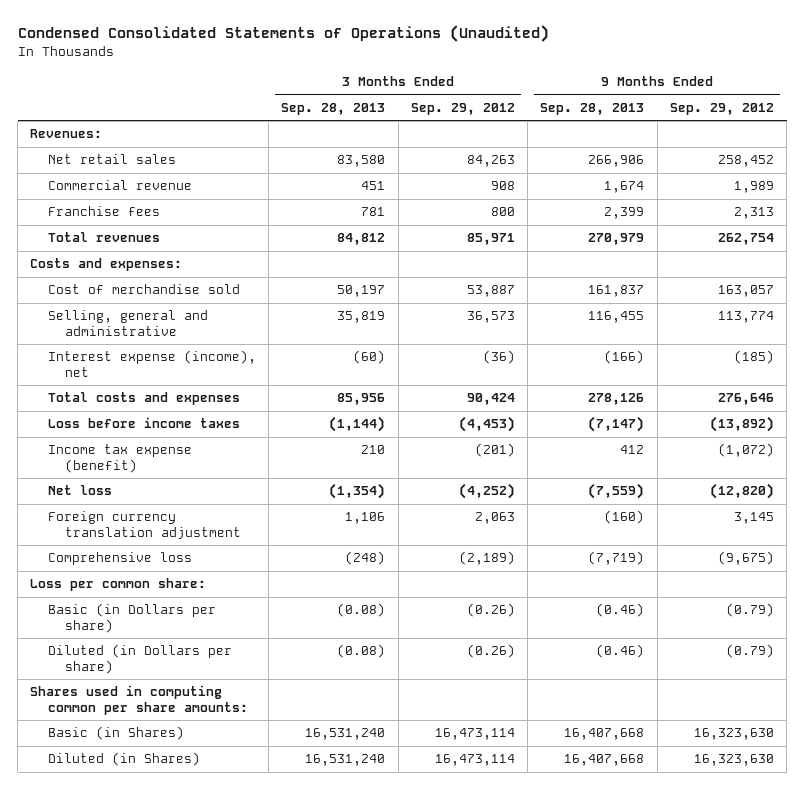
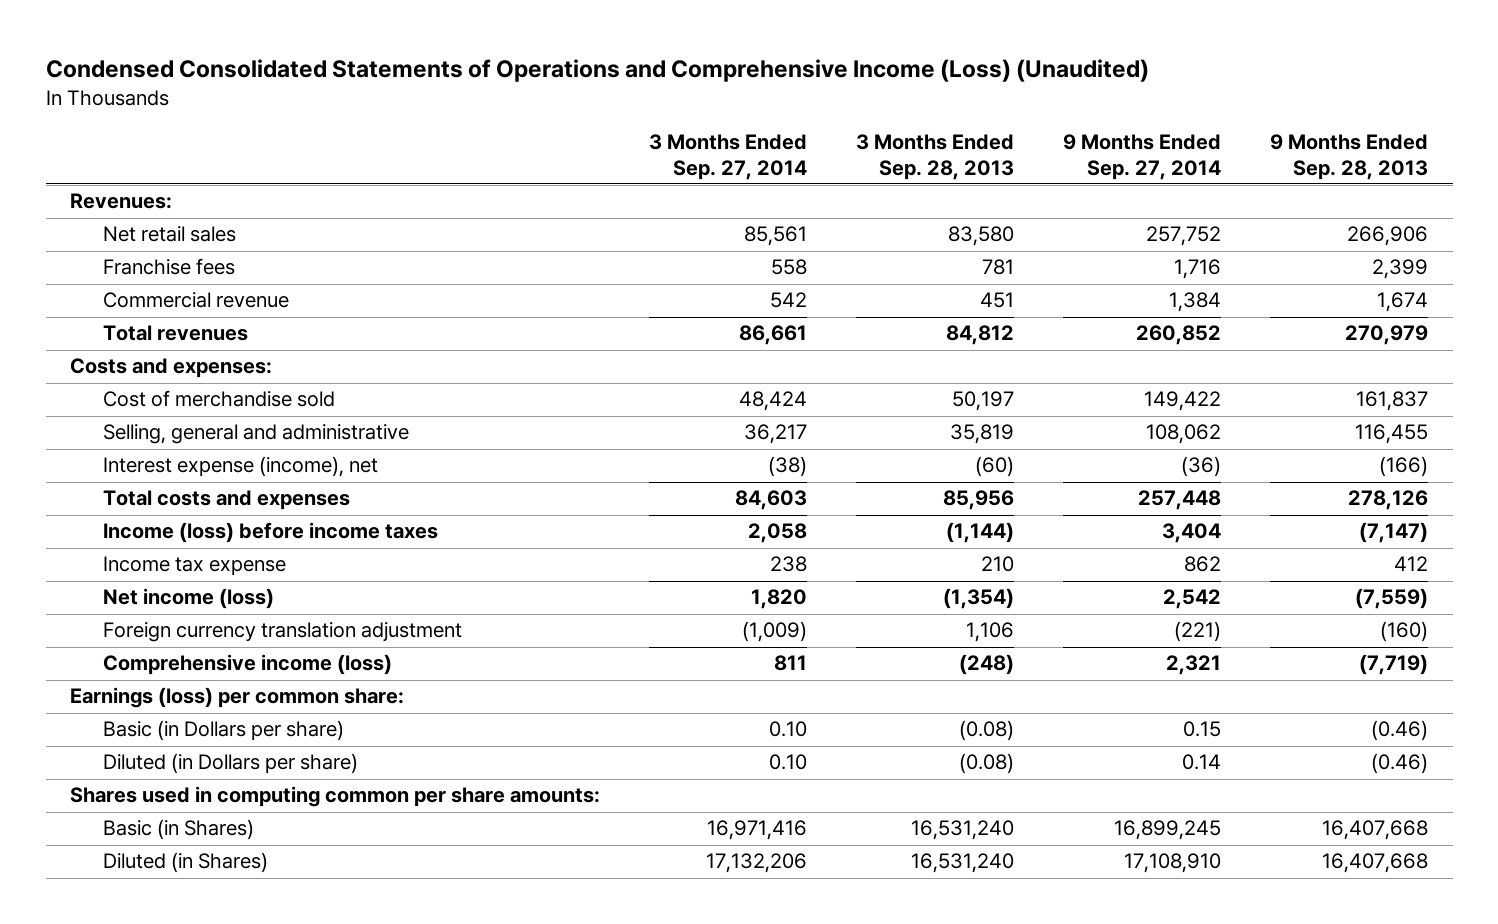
[17,24,549,42] Condensed Consolidated Statements of Operations (Unaudited) -> [45,59,1149,83] Condensed Consolidated Statements of Operations and Comprehensive Income (Loss) (Unaudited)
[410,103,515,116] Sep. 29, 2012 -> none
[669,103,774,116] Sep. 29, 2012 -> none
none -> [649,133,808,180] 3 Months Ended Sep. 27, 2014
none -> [1063,133,1222,180] 9 Months Ended Sep. 27, 2014
[47,180,192,191] Commercial revenue -> [102,292,289,309] Commercial revenue
[47,417,240,429] Loss before income taxes -> [102,522,438,544] Income (loss) before income taxes
[47,444,192,473] Income tax expense (benefit) -> [102,556,286,577] Income tax expense
[47,485,112,496] Net loss -> [102,588,274,610] Net income (loss)
[47,552,192,566] Comprehensive loss -> [102,654,392,676] Comprehensive income (loss)
[30,578,207,592] Loss per common share: -> [70,687,405,709] Earnings (loss) per common share:

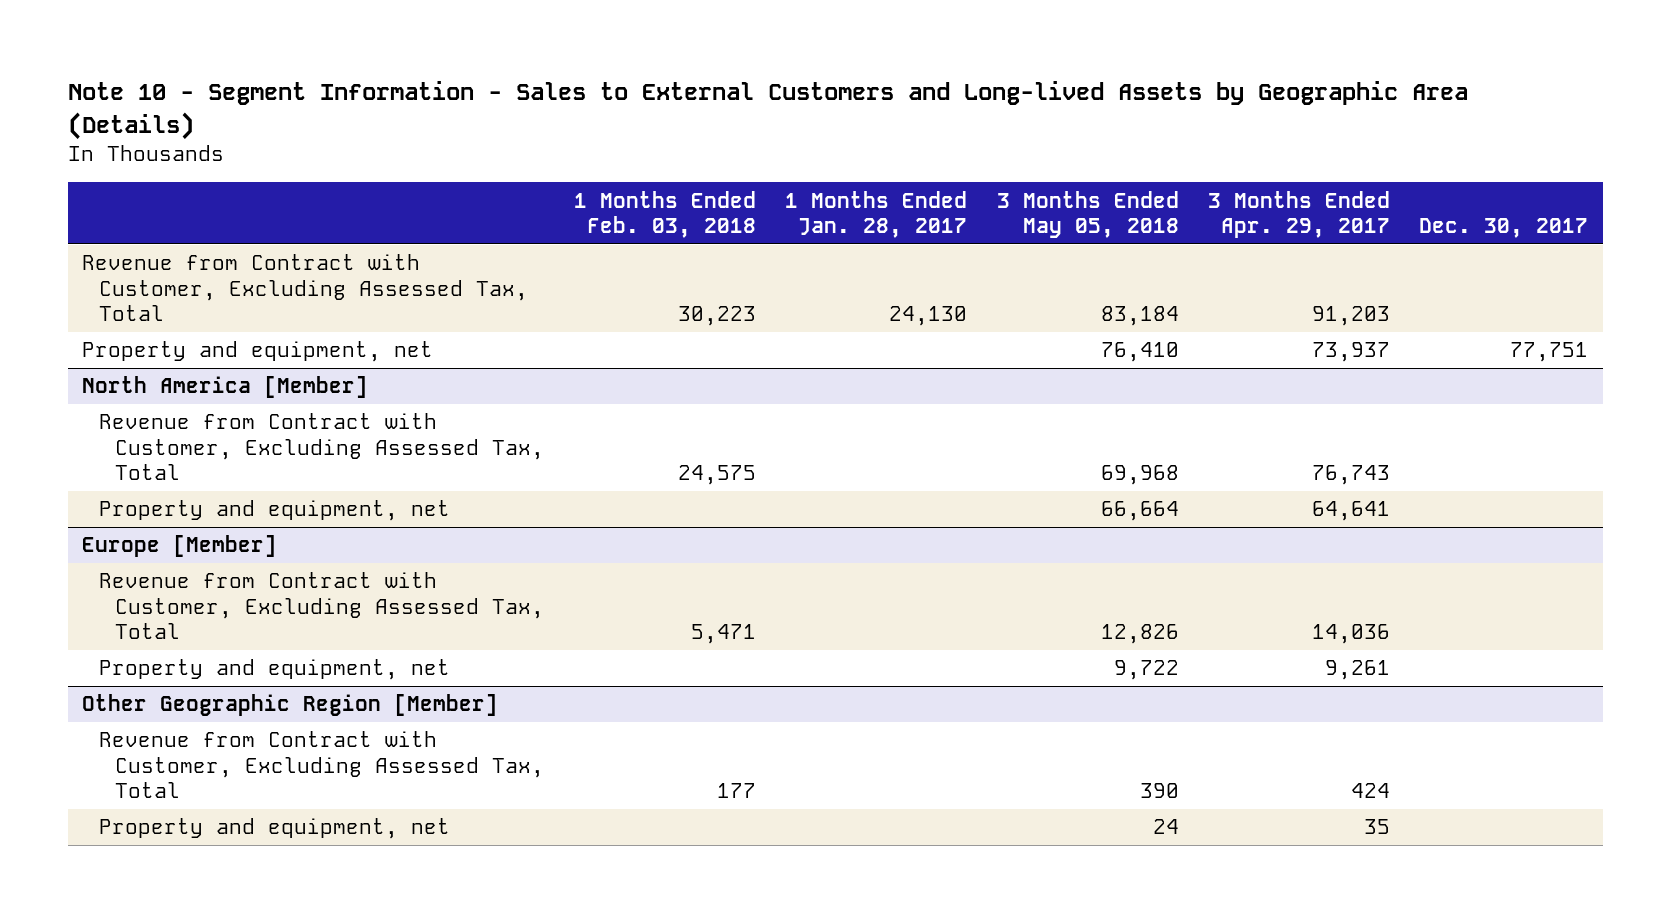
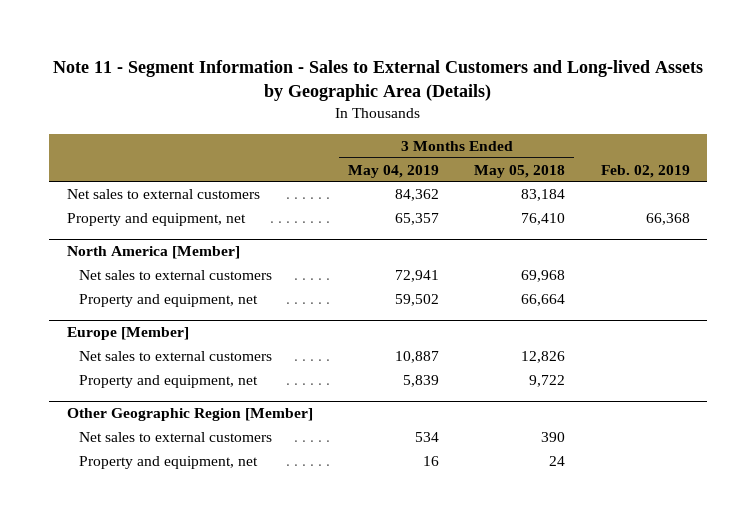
[67,81,1468,141] Note 10 - Segment Information - Sales to External Customers and Long-lived Assets by Geographic Area (Details) -> [53,60,704,102] Note 11 - Segment Information - Sales to External Customers and Long-lived Assets by Geographic Area (Details)
[573,190,756,239] 1 Months Ended Feb. 03, 2018 -> none
[785,190,968,239] 1 Months Ended Jan. 28, 2017 -> none
[1207,190,1390,239] 3 Months Ended Apr. 29, 2017 -> none
[1419,218,1589,239] Dec. 30, 2017 -> none
none -> [348,164,440,178] May 04, 2019
none -> [600,164,690,178] Feb. 02, 2019
[82,254,528,322] Revenue from Contract with Customer, Excluding Assessed Tax, Total -> [66,188,260,199] Net sales to external customers
[98,413,545,481] Revenue from Contract with Customer, Excluding Assessed Tax, Total -> [79,269,273,280] Net sales to external customers
[98,572,545,640] Revenue from Contract with Customer, Excluding Assessed Tax, Total -> [79,350,273,361] Net sales to external customers
[98,731,545,799] Revenue from Contract with Customer, Excluding Assessed Tax, Total -> [79,431,273,442] Net sales to external customers

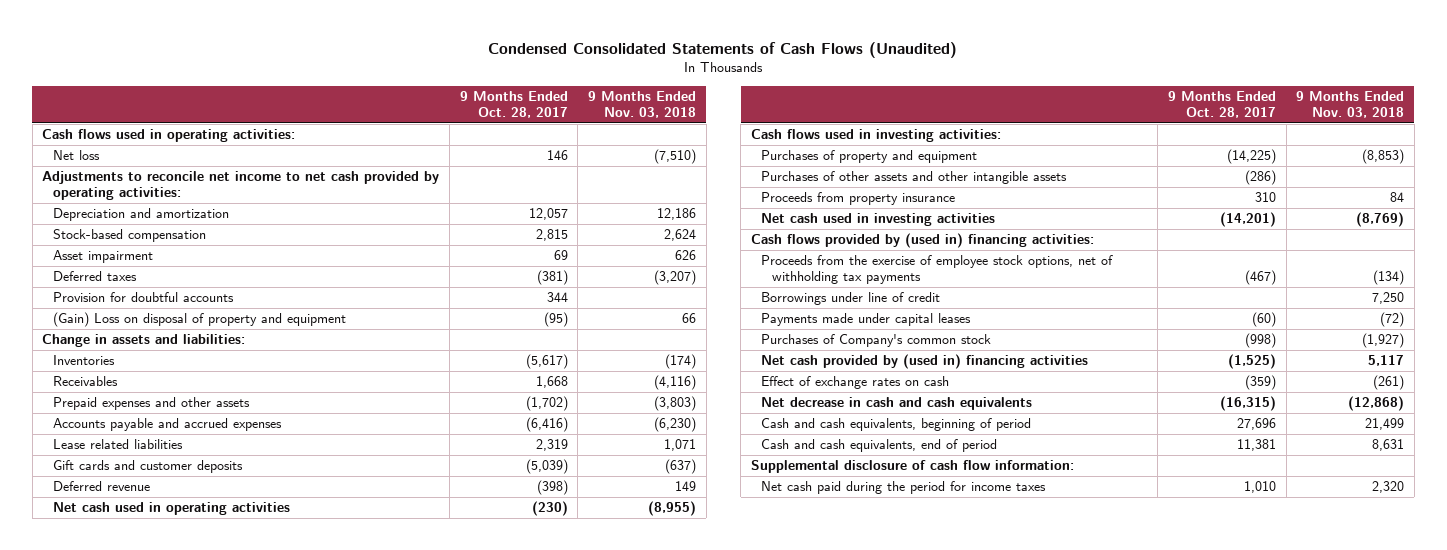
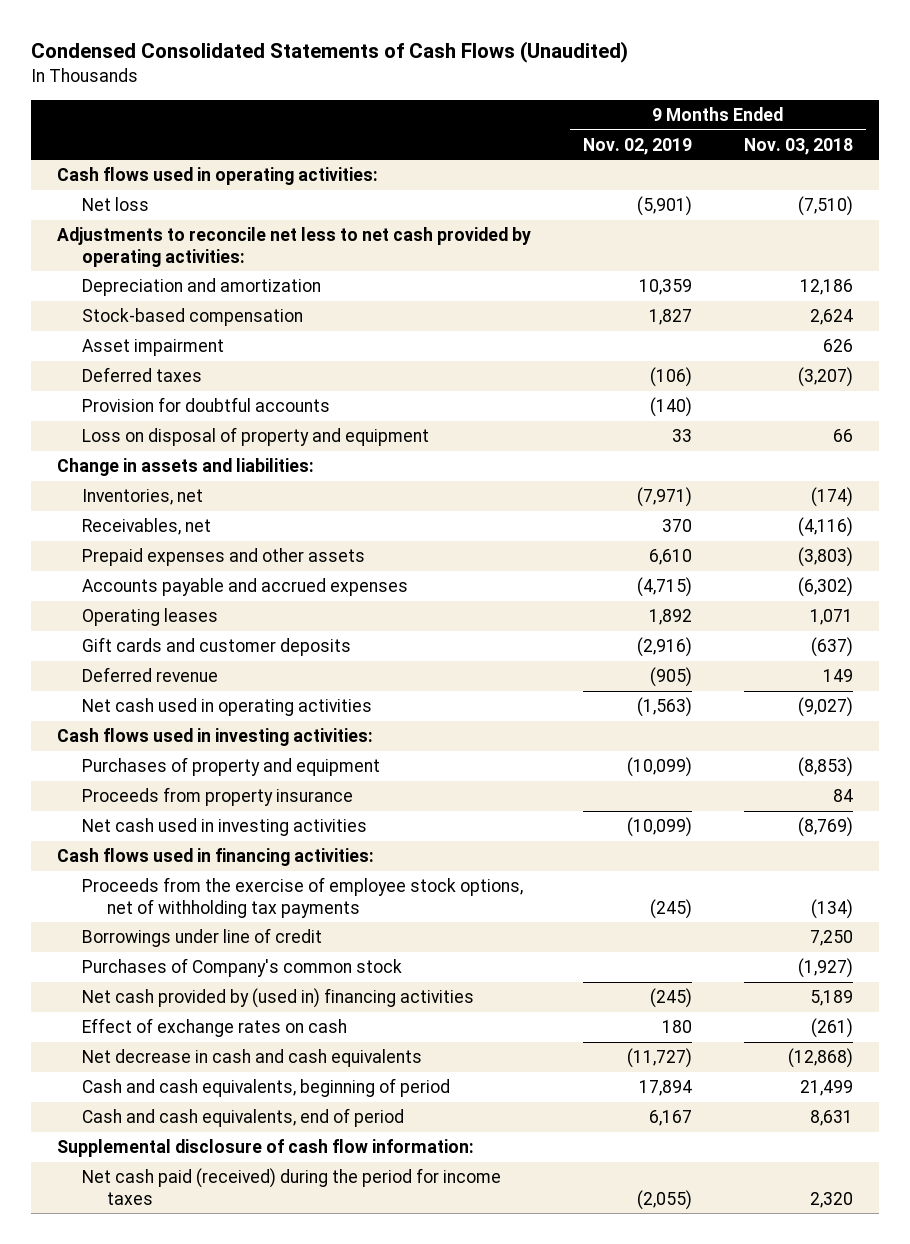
[459,91,568,119] 9 Months Ended Oct. 28, 2017 -> none
none -> [582,137,692,155] Nov. 02, 2019
[42,171,440,201] Adjustments to reconcile net income to net cash provided by operating activities: -> [56,227,531,267] Adjustments to reconcile net less to net cash provided by operating activities:
[53,312,347,328] (Gain) Loss on disposal of property and equipment -> [81,427,429,447] Loss on disposal of property and equipment
[53,355,116,366] Inventories -> [81,489,203,506] Inventories, net
[53,376,119,387] Receivables -> [81,518,211,536] Receivables, net
[653,417,696,433] (6,230) -> [798,577,854,598] (6,302)
[53,439,184,450] Lease related liabilities -> [81,608,218,627] Operating leases
[647,501,696,517] (8,955) -> [798,697,854,718] (9,027)
[761,171,1068,185] Purchases of other assets and other intangible assets -> none
[750,233,1094,249] Cash flows provided by (used in) financing activities: -> [56,848,374,867] Cash flows used in financing activities:
[761,313,972,327] Payments made under capital leases -> none
[1368,355,1405,367] 5,117 -> [810,990,854,1007] 5,189
[761,481,1047,495] Net cash paid during the period for income taxes -> [81,1168,501,1205] Net cash paid (received) during the period for income taxes

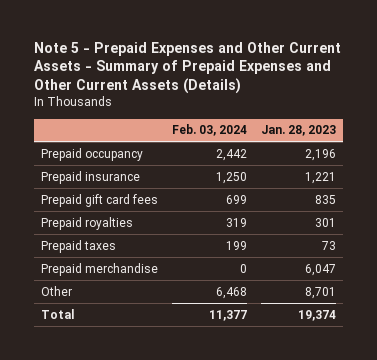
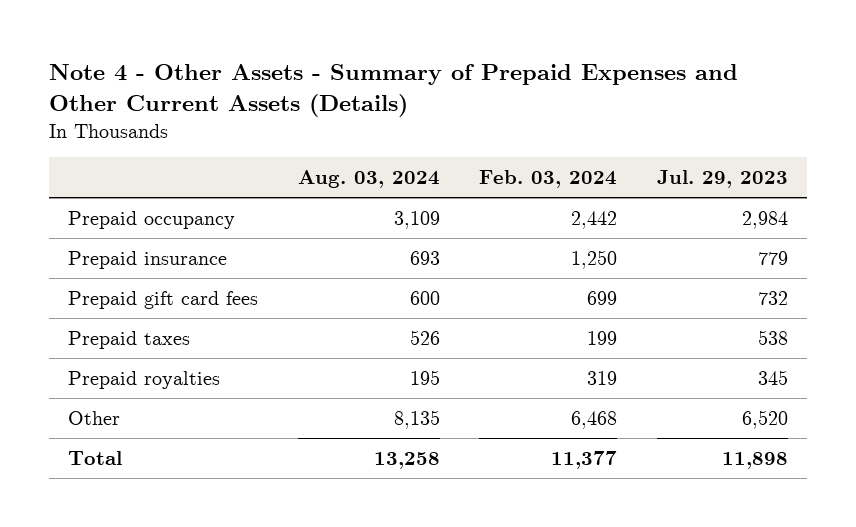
[34,41,342,95] Note 5 - Prepaid Expenses and Other Current Assets - Summary of Prepaid Expenses and Other Current Assets (Details) -> [48,63,738,117] Note 4 - Other Assets - Summary of Prepaid Expenses and Other Current Assets (Details)
[261,125,337,137] Jan. 28, 2023 -> none
none -> [297,170,440,189] Aug. 03, 2024
none -> [656,170,788,189] Jul. 29, 2023
[41,262,159,276] Prepaid merchandise -> none
[41,216,134,230] Prepaid royalties -> [68,370,221,389] Prepaid royalties

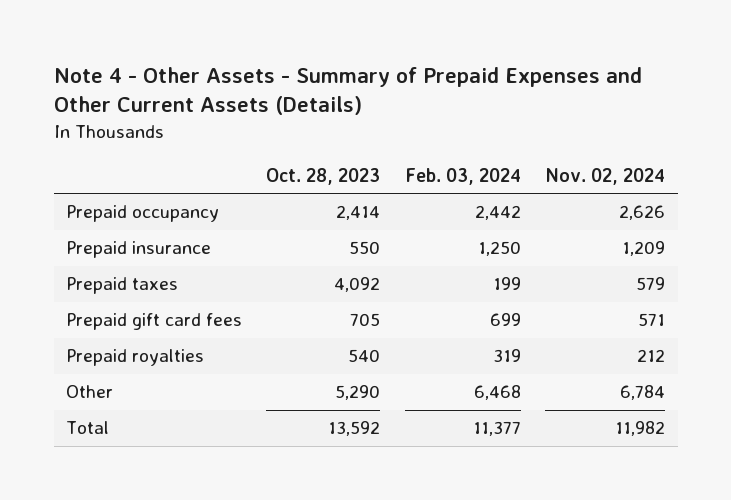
[297,170,440,189] Aug. 03, 2024 -> none
[656,170,788,189] Jul. 29, 2023 -> none
none -> [266,167,381,185] Oct. 28, 2023
none -> [545,167,666,185] Nov. 02, 2024
[68,290,259,309] Prepaid gift card fees -> [65,313,242,331] Prepaid gift card fees

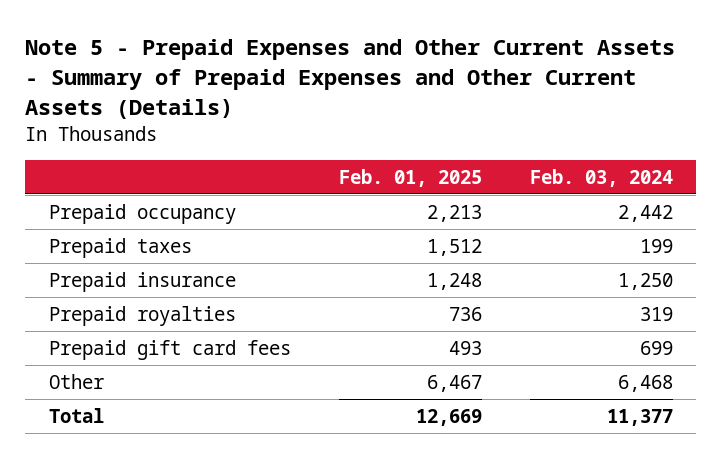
[53,67,642,116] Note 4 - Other Assets - Summary of Prepaid Expenses and Other Current Assets (Details) -> [25,39,676,119] Note 5 - Prepaid Expenses and Other Current Assets - Summary of Prepaid Expenses and Other Current Assets (Details)
[266,167,381,185] Oct. 28, 2023 -> none
[545,167,666,185] Nov. 02, 2024 -> none
none -> [338,168,482,187] Feb. 01, 2025
[65,241,211,259] Prepaid insurance -> [49,271,237,292] Prepaid insurance
[65,313,242,331] Prepaid gift card fees -> [49,339,292,360] Prepaid gift card fees

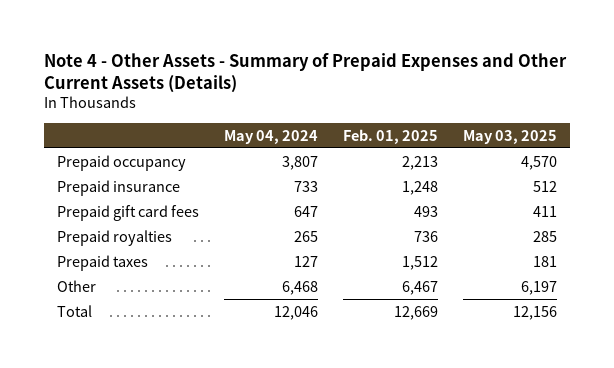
[25,39,676,119] Note 5 - Prepaid Expenses and Other Current Assets - Summary of Prepaid Expenses and Other Current Assets (Details) -> [44,52,568,93] Note 4 - Other Assets - Summary of Prepaid Expenses and Other Current Assets (Details)
[529,168,673,187] Feb. 03, 2024 -> none
none -> [223,129,318,144] May 04, 2024
none -> [463,129,558,144] May 03, 2025
[49,305,237,326] Prepaid royalties -> [56,229,172,246] Prepaid royalties
[49,237,193,258] Prepaid taxes -> [56,254,148,271] Prepaid taxes

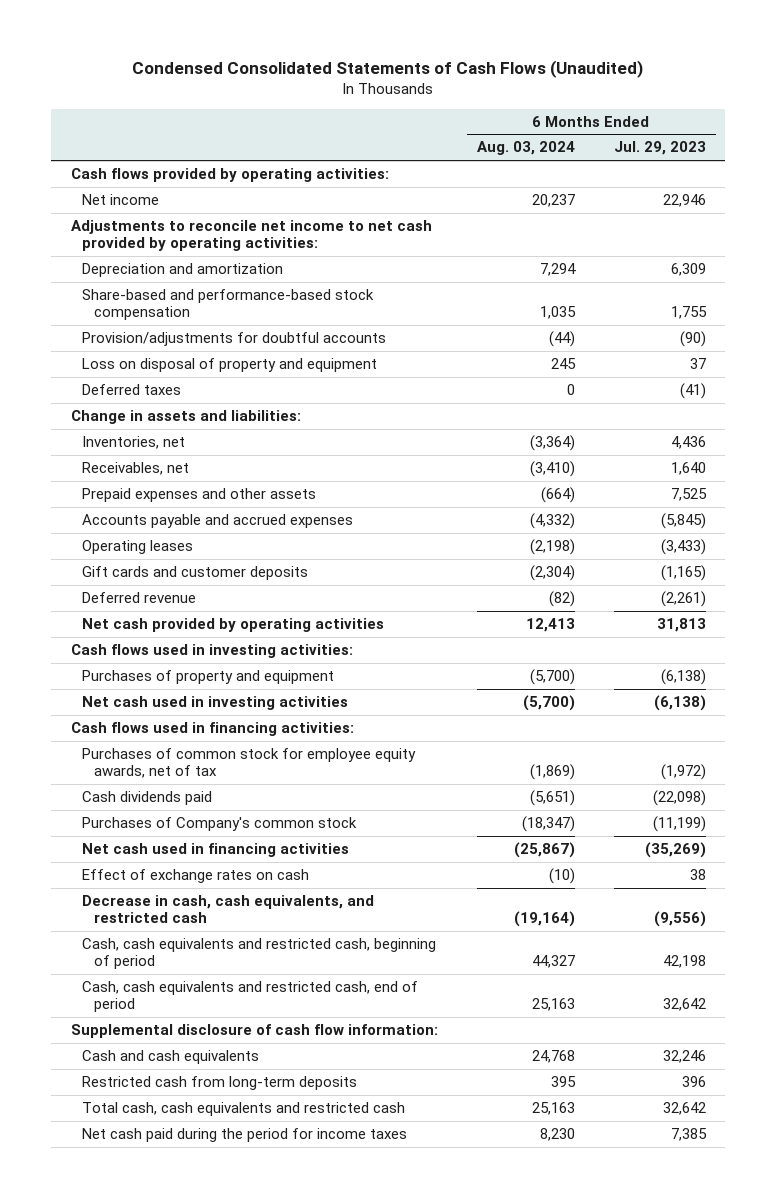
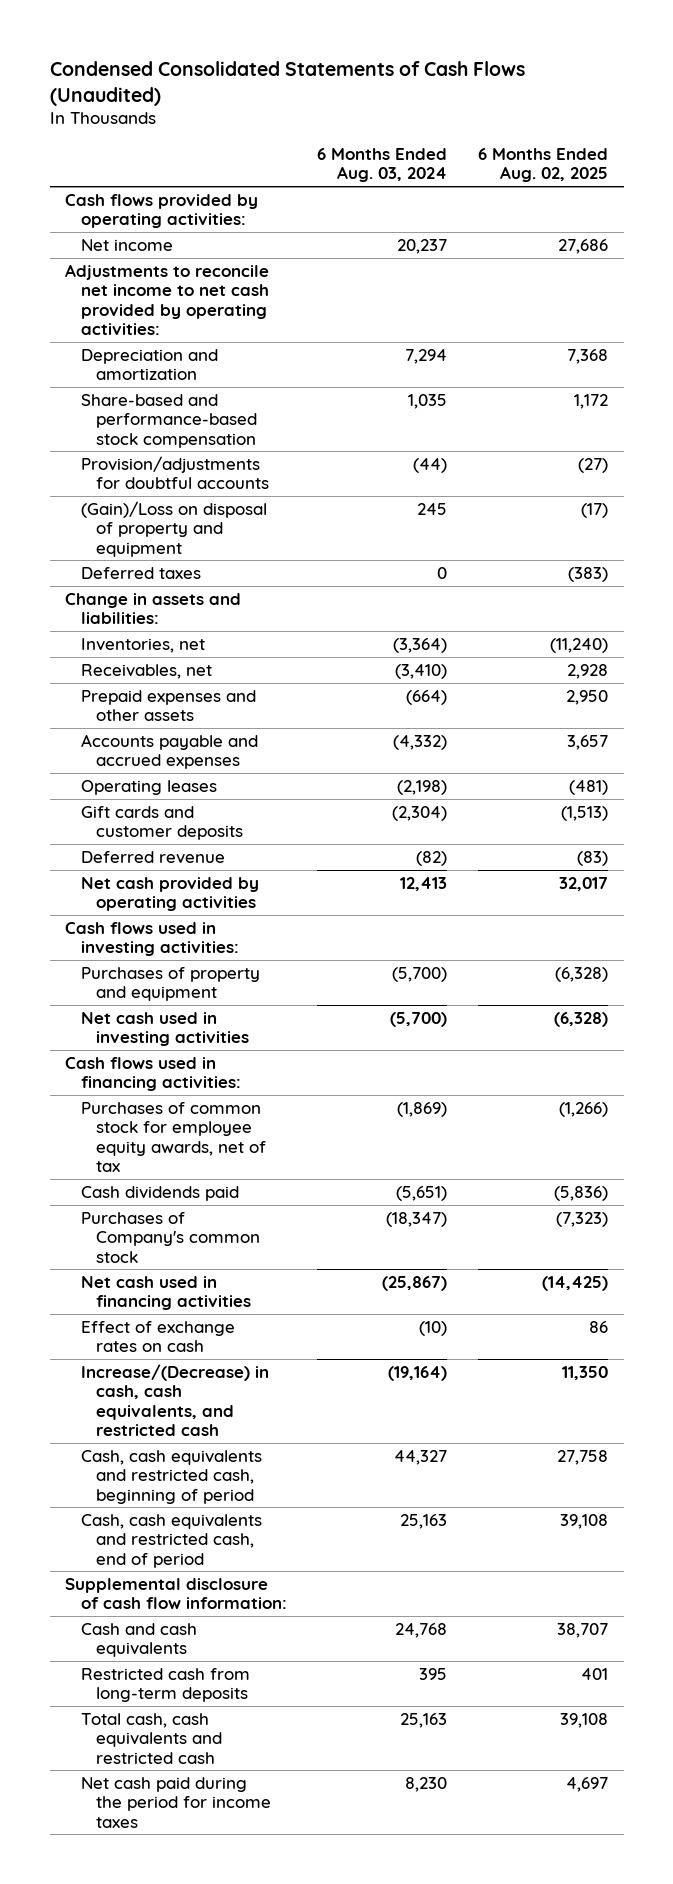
[613,141,706,156] Jul. 29, 2023 -> none
none -> [478,148,609,183] 6 Months Ended Aug. 02, 2025
[82,358,378,373] Loss on disposal of property and equipment -> [80,500,267,557] (Gain)/Loss on disposal of property and equipment
[82,895,375,924] Decrease in cash, cash equivalents, and restricted cash -> [80,1363,269,1436] Increase/(Decrease) in cash, cash equivalents, and restricted cash

